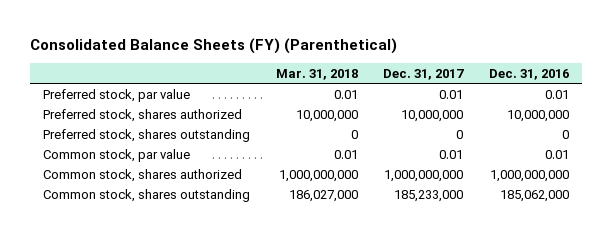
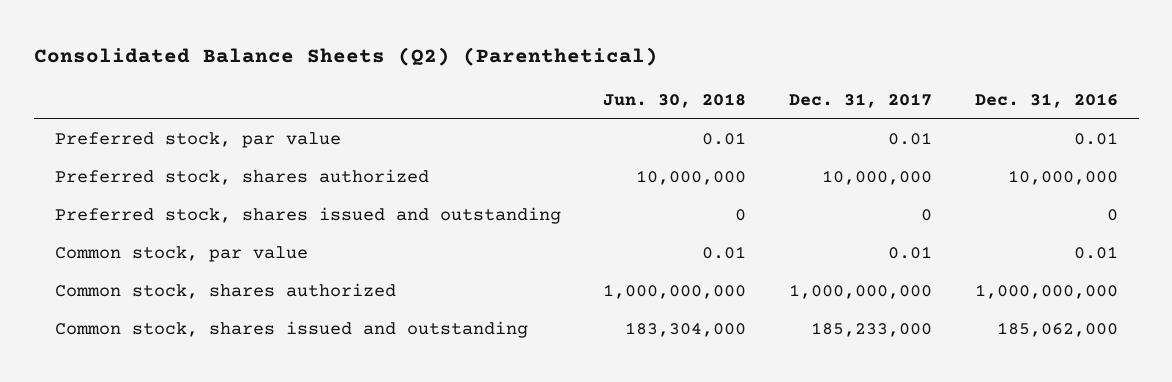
[30,38,398,55] Consolidated Balance Sheets (FY) (Parenthetical) -> [33,47,658,67] Consolidated Balance Sheets (Q2) (Parenthetical)
[275,68,358,80] Mar. 31, 2018 -> none
none -> [603,93,747,109] Jun. 30, 2018
[42,128,250,142] Preferred stock, shares outstanding -> [54,207,561,225] Preferred stock, shares issued and outstanding
[42,188,250,202] Common stock, shares outstanding -> [54,321,528,339] Common stock, shares issued and outstanding

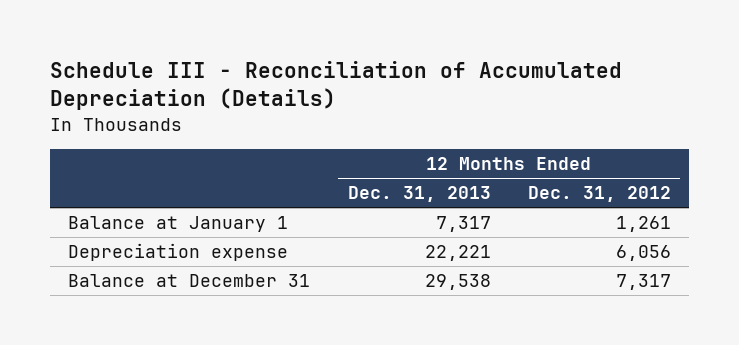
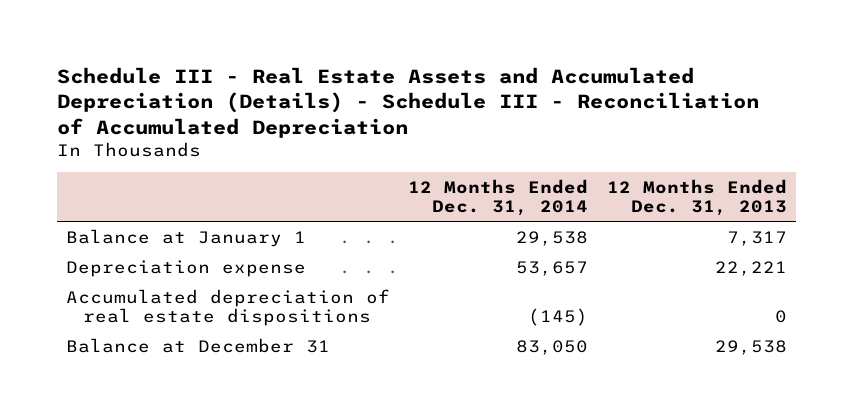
[49,61,622,111] Schedule III - Reconciliation of Accumulated Depreciation (Details) -> [57,66,760,138] Schedule III - Real Estate Assets and Accumulated Depreciation (Details) - Schedule III - Reconciliation of Accumulated Depreciation
[527,186,671,203] Dec. 31, 2012 -> none
none -> [408,178,589,216] 12 Months Ended Dec. 31, 2014
none -> [66,288,391,326] Accumulated depreciation of real estate dispositions

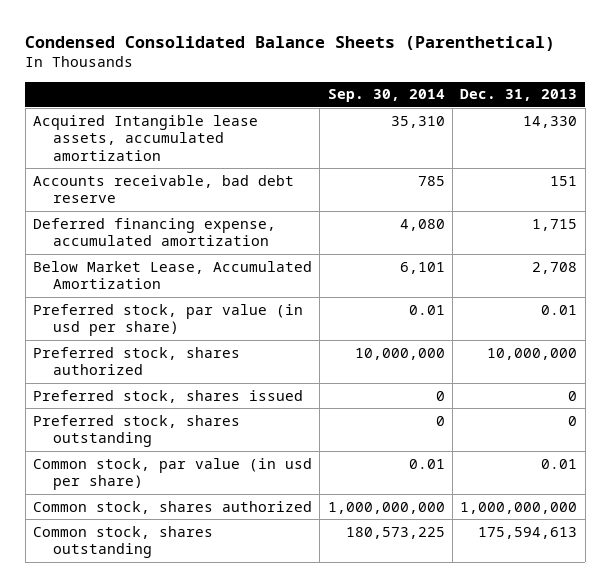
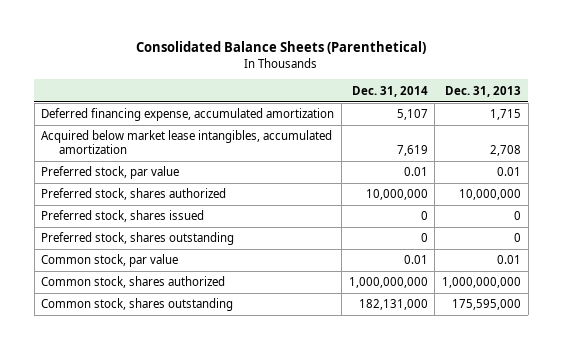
[25,35,556,51] Condensed Consolidated Balance Sheets (Parenthetical) -> [136,41,427,55] Consolidated Balance Sheets (Parenthetical)
[327,89,445,103] Sep. 30, 2014 -> none
none -> [351,85,428,97] Dec. 31, 2014
[33,114,259,162] Acquired Intangible lease assets, accumulated amortization -> none
[33,174,295,204] Accounts receivable, bad debt reserve -> none
[33,260,313,290] Below Market Lease, Accumulated Amortization -> [41,130,333,154] Acquired below market lease intangibles, accumulated amortization
[33,303,304,337] Preferred stock, par value (in usd per share) -> [41,166,180,180] Preferred stock, par value
[33,457,313,491] Common stock, par value (in usd per share) -> [41,254,179,268] Common stock, par value
[478,526,578,539] 175,594,613 -> [452,299,522,311] 175,595,000

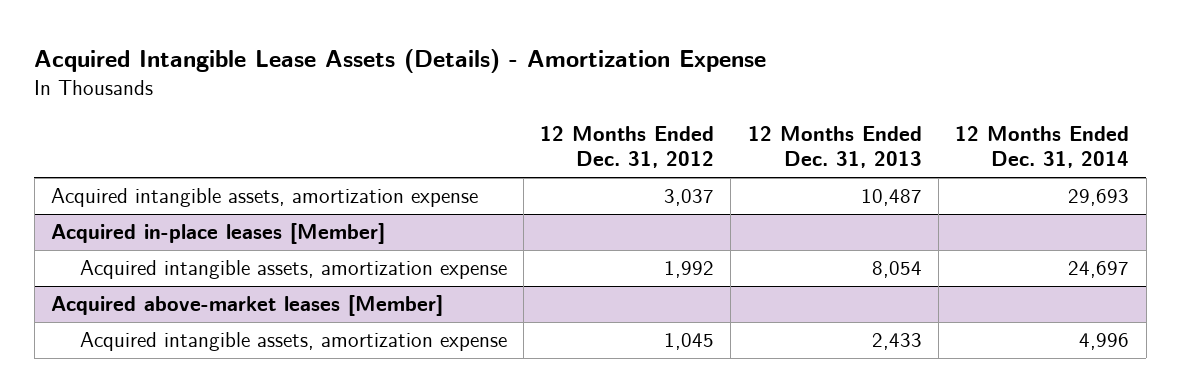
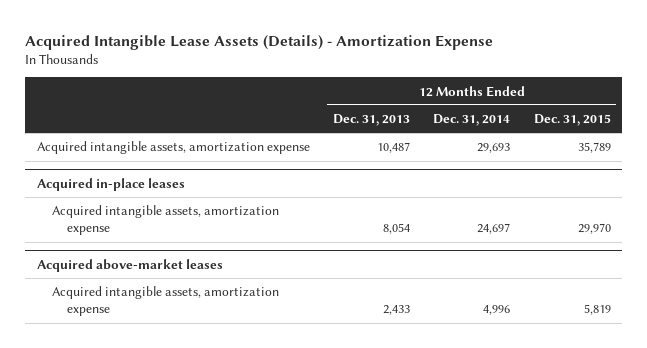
[540,125,715,169] 12 Months Ended Dec. 31, 2012 -> none
none -> [533,114,611,127] Dec. 31, 2015
[51,223,386,245] Acquired in-place leases [Member] -> [36,177,185,191] Acquired in-place leases
[51,295,444,317] Acquired above-market leases [Member] -> [36,258,223,272] Acquired above-market leases

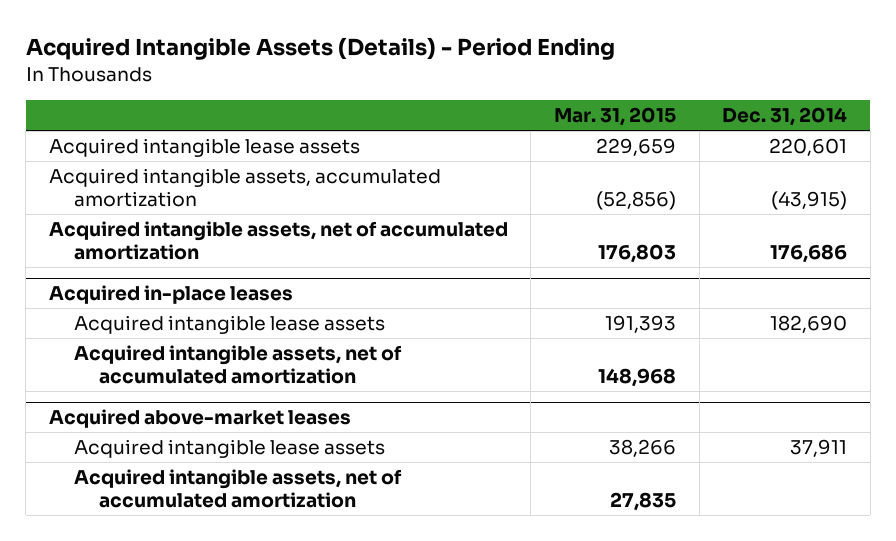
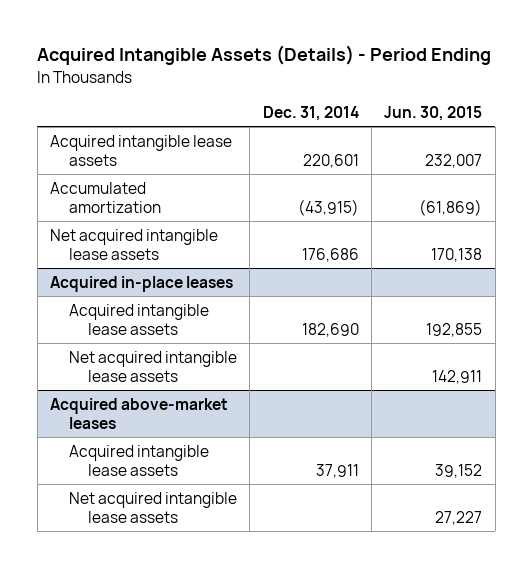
[554,107,677,127] Mar. 31, 2015 -> none
none -> [384,105,483,121] Jun. 30, 2015
[48,167,441,208] Acquired intangible assets, accumulated amortization -> [49,181,161,214] Accumulated amortization
[48,220,508,261] Acquired intangible assets, net of accumulated amortization -> [49,228,218,261] Net acquired intangible lease assets
[73,344,402,385] Acquired intangible assets, net of accumulated amortization -> [68,350,237,383] Net acquired intangible lease assets
[73,468,402,509] Acquired intangible assets, net of accumulated amortization -> [68,491,237,524] Net acquired intangible lease assets

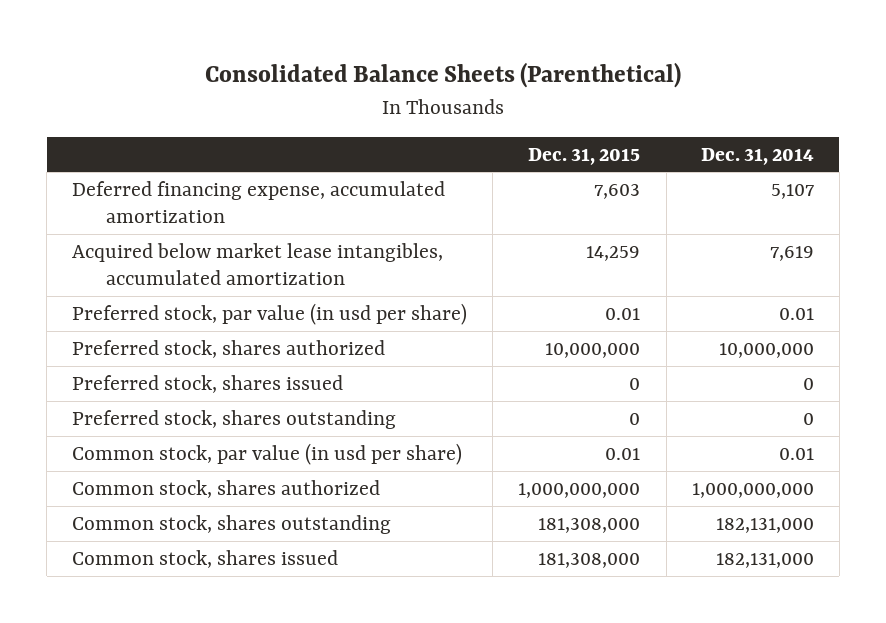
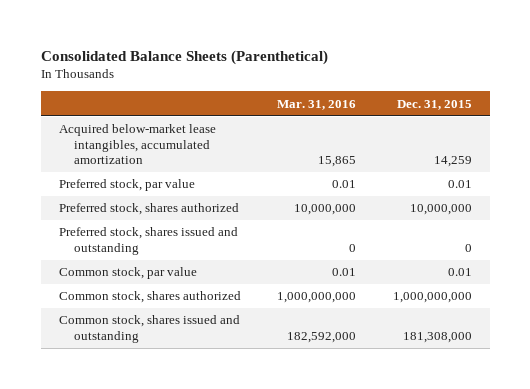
[700,147,814,165] Dec. 31, 2014 -> none
none -> [277,99,357,110] Mar. 31, 2016
[72,180,446,224] Deferred financing expense, accumulated amortization -> none
[72,242,444,286] Acquired below market lease intangibles, accumulated amortization -> [58,124,216,164] Acquired below-market lease intangibles, accumulated amortization
[72,302,468,325] Preferred stock, par value (in usd per share) -> [58,179,195,192] Preferred stock, par value
[72,374,344,393] Preferred stock, shares issued -> none
[72,409,397,429] Preferred stock, shares outstanding -> [58,227,238,255] Preferred stock, shares issued and outstanding
[72,442,463,465] Common stock, par value (in usd per share) -> [58,267,197,280] Common stock, par value
[72,549,339,568] Common stock, shares issued -> none
[72,514,392,534] Common stock, shares outstanding -> [58,315,240,343] Common stock, shares issued and outstanding

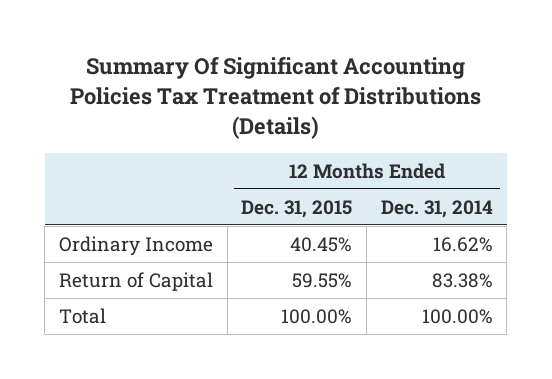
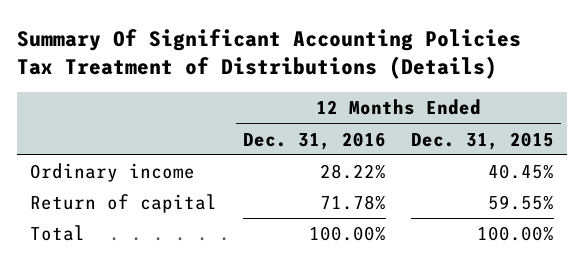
[380,199,493,218] Dec. 31, 2014 -> none
none -> [242,131,386,150] Dec. 31, 2016
[58,235,213,256] Ordinary Income -> [30,163,196,183] Ordinary income
[58,271,213,291] Return of Capital -> [30,194,218,214] Return of capital

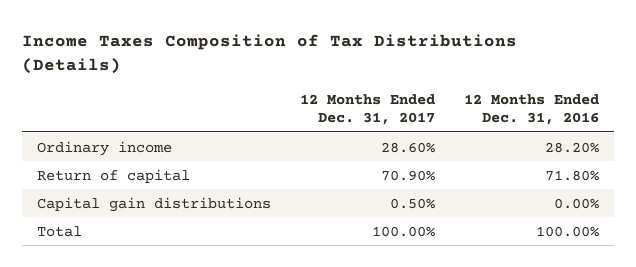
[17,28,522,79] Summary Of Significant Accounting Policies Tax Treatment of Distributions (Details) -> [22,34,518,75] Income Taxes Composition of Tax Distributions (Details)
[411,131,555,150] Dec. 31, 2015 -> none
none -> [300,94,436,126] 12 Months Ended Dec. 31, 2017
[319,164,386,180] 28.22% -> [545,141,600,153] 28.20%
[319,195,386,211] 71.78% -> [545,169,600,181] 71.80%
none -> [36,196,271,212] Capital gain distributions

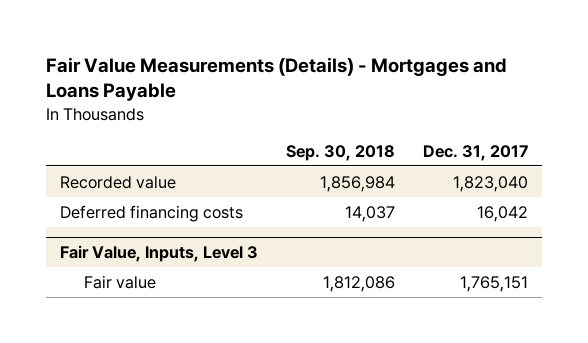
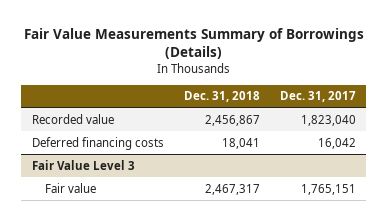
[45,56,507,102] Fair Value Measurements (Details) - Mortgages and Loans Payable -> [23,28,364,60] Fair Value Measurements Summary of Borrowings (Details)
[285,144,395,161] Sep. 30, 2018 -> none
none -> [183,91,260,103] Dec. 31, 2018
[59,244,258,262] Fair Value, Inputs, Level 3 -> [31,159,135,170] Fair Value Level 3

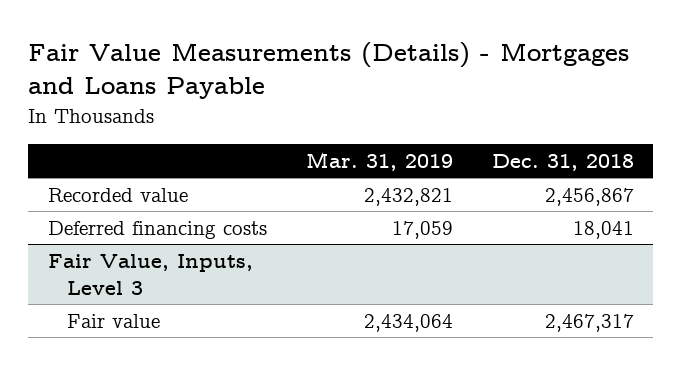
[23,28,364,60] Fair Value Measurements Summary of Borrowings (Details) -> [28,42,630,99] Fair Value Measurements (Details) - Mortgages and Loans Payable
[279,91,356,103] Dec. 31, 2017 -> none
none -> [305,151,453,171] Mar. 31, 2019
[31,159,135,170] Fair Value Level 3 -> [47,254,253,295] Fair Value, Inputs, Level 3

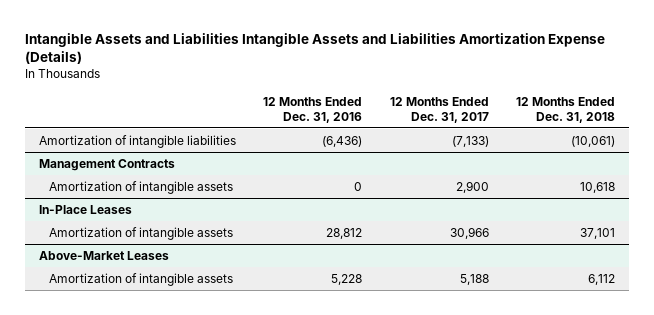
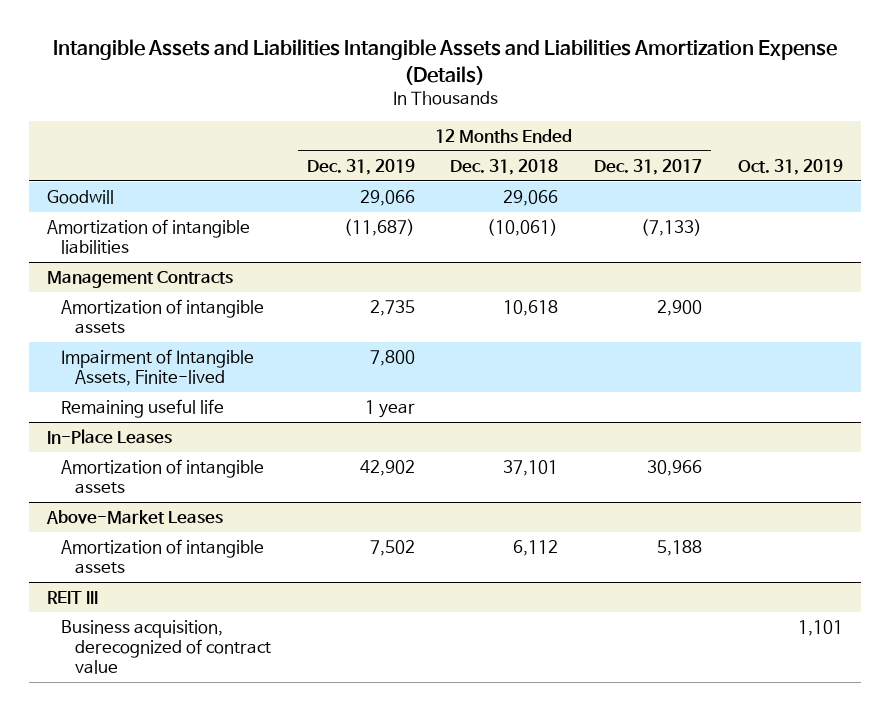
[263,96,363,123] 12 Months Ended Dec. 31, 2016 -> none
none -> [306,158,415,175] Dec. 31, 2019
none -> [738,158,844,175] Oct. 31, 2019
none -> [46,189,114,204] Goodwill
none -> [60,348,254,386] Impairment of Intangible Assets, Finite-lived
none -> [60,398,224,418] Remaining useful life
none -> [46,590,98,604] REIT III
none -> [60,619,271,675] Business acquisition, derecognized of contract value

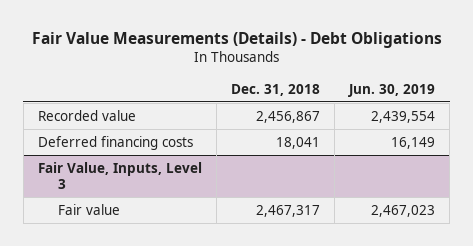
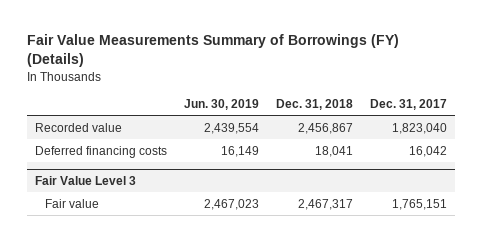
[31,32,442,49] Fair Value Measurements (Details) - Debt Obligations -> [26,34,399,68] Fair Value Measurements Summary of Borrowings (FY) (Details)
none -> [369,99,447,111] Dec. 31, 2017
[38,161,203,189] Fair Value, Inputs, Level 3 -> [35,175,137,185] Fair Value Level 3

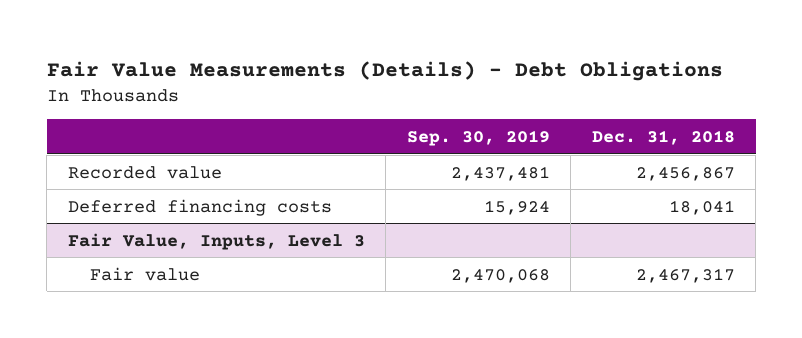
[26,34,399,68] Fair Value Measurements Summary of Borrowings (FY) (Details) -> [46,60,723,81] Fair Value Measurements (Details) - Debt Obligations
[183,99,259,111] Jun. 30, 2019 -> none
[369,99,447,111] Dec. 31, 2017 -> none
none -> [406,130,550,147] Sep. 30, 2019
[35,175,137,185] Fair Value Level 3 -> [67,232,365,250] Fair Value, Inputs, Level 3

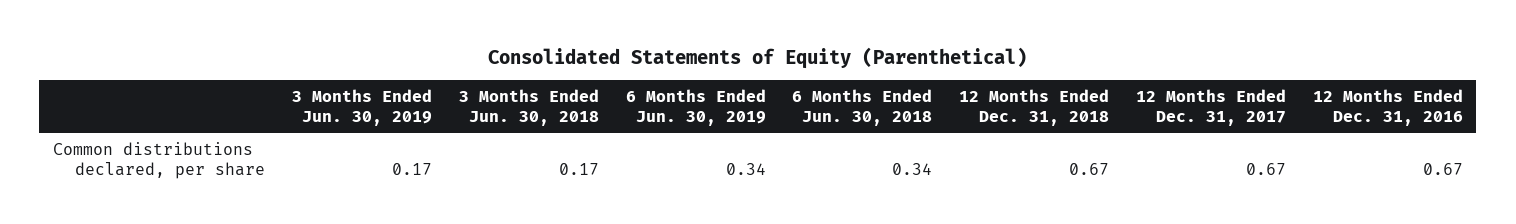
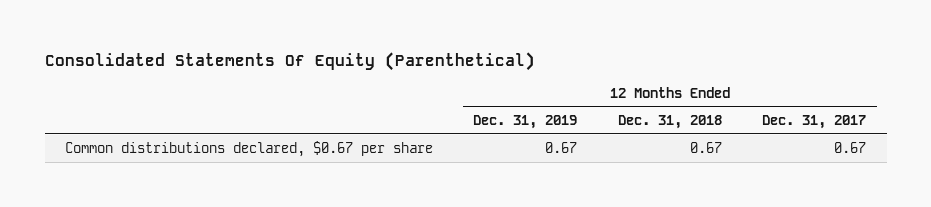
[487,47,1027,70] Consolidated Statements of Equity (Parenthetical) -> [44,52,535,72] Consolidated Statements Of Equity (Parenthetical)
[292,88,433,126] 3 Months Ended Jun. 30, 2019 -> none
[458,88,599,126] 3 Months Ended Jun. 30, 2018 -> none
[625,88,766,126] 6 Months Ended Jun. 30, 2019 -> none
[792,88,933,126] 6 Months Ended Jun. 30, 2018 -> none
[1312,88,1463,126] 12 Months Ended Dec. 31, 2016 -> none
none -> [473,115,578,130] Dec. 31, 2019
[52,141,266,179] Common distributions declared, per share -> [64,141,433,158] Common distributions declared, $0.67 per share

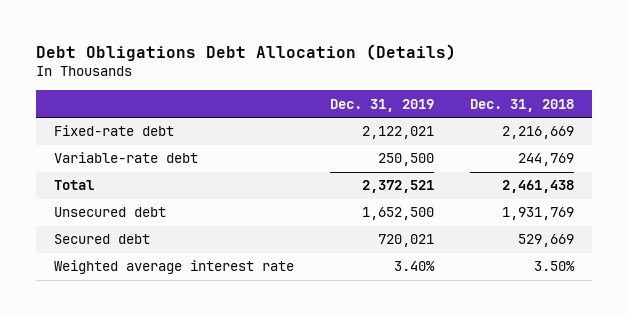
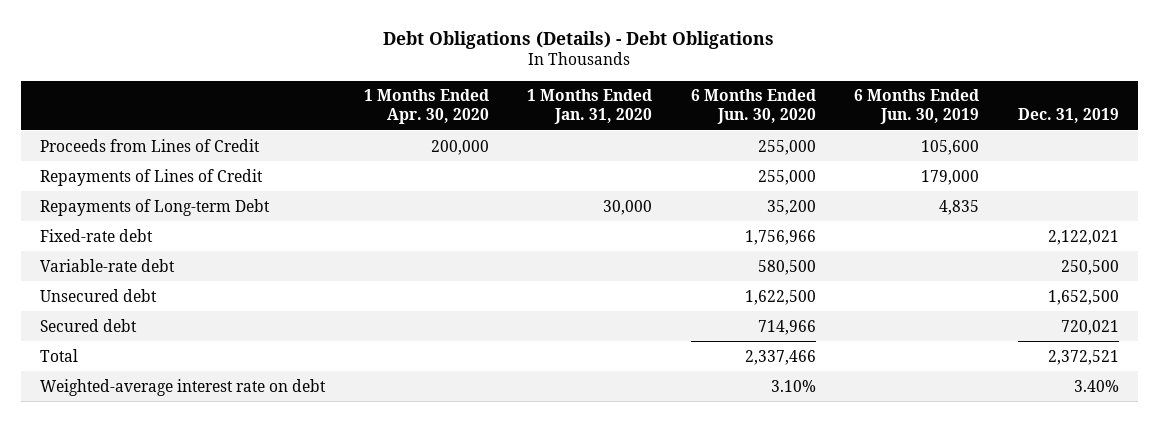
[36,43,457,61] Debt Obligations Debt Allocation (Details) -> [383,30,775,49] Debt Obligations (Details) - Debt Obligations
[469,98,574,112] Dec. 31, 2018 -> none
none -> [363,89,489,125] 1 Months Ended Apr. 30, 2020
none -> [527,89,653,125] 1 Months Ended Jan. 31, 2020
none -> [690,89,816,125] 6 Months Ended Jun. 30, 2020
none -> [854,89,980,125] 6 Months Ended Jun. 30, 2019
none -> [39,138,260,152] Proceeds from Lines of Credit
none -> [39,168,263,186] Repayments of Lines of Credit
none -> [39,198,270,216] Repayments of Long-term Debt
[54,180,95,191] Total -> [39,348,78,362] Total
[54,260,295,275] Weighted average interest rate -> [39,378,326,396] Weighted-average interest rate on debt

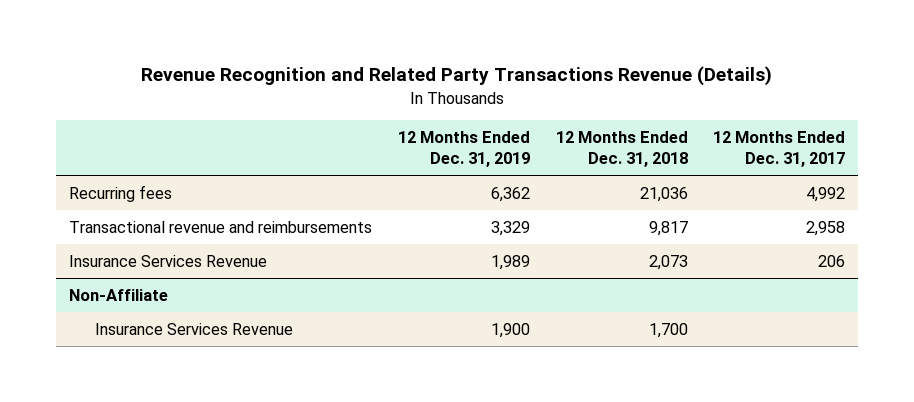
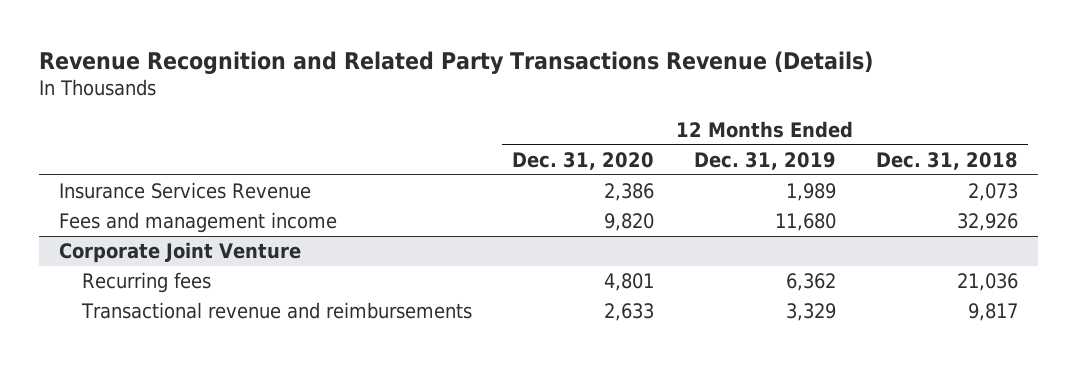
[713,131,846,168] 12 Months Ended Dec. 31, 2017 -> none
none -> [511,151,654,170] Dec. 31, 2020
[68,254,267,267] Insurance Services Revenue -> [59,182,312,200] Insurance Services Revenue
none -> [59,212,338,234] Fees and management income
none -> [59,242,302,264] Corporate Joint Venture
[68,288,168,301] Non-Affiliate -> none
[94,322,293,335] Insurance Services Revenue -> none

